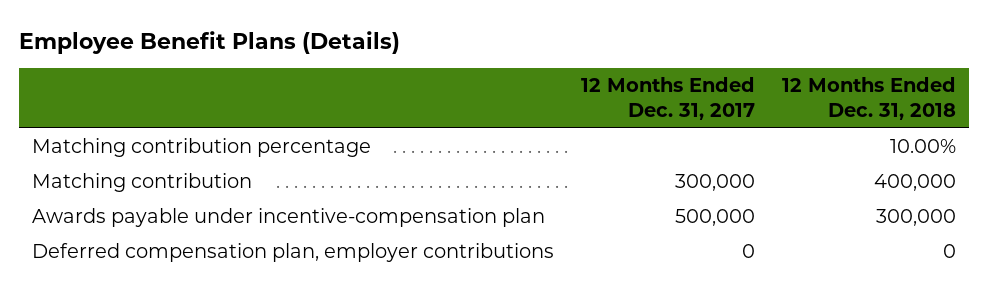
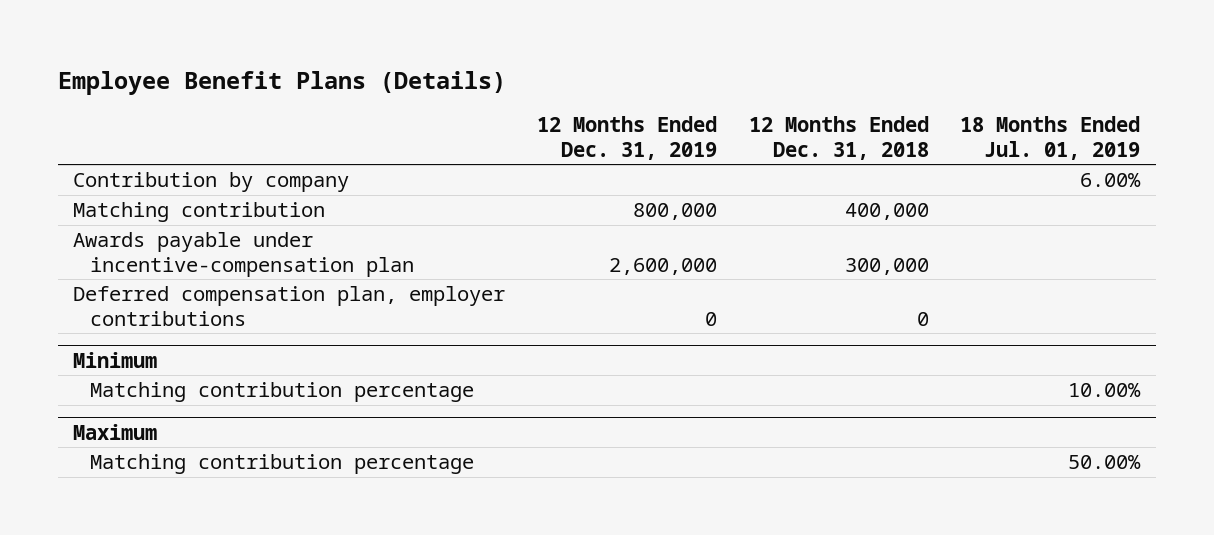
[581,77,756,120] 12 Months Ended Dec. 31, 2017 -> none
none -> [537,116,718,160] 12 Months Ended Dec. 31, 2019
none -> [960,116,1141,160] 18 Months Ended Jul. 01, 2019
[32,138,372,158] Matching contribution percentage -> none
none -> [73,172,350,193] Contribution by company
none -> [73,351,158,368] Minimum
none -> [89,382,474,403] Matching contribution percentage
none -> [73,423,158,440] Maximum
none -> [89,454,474,475] Matching contribution percentage

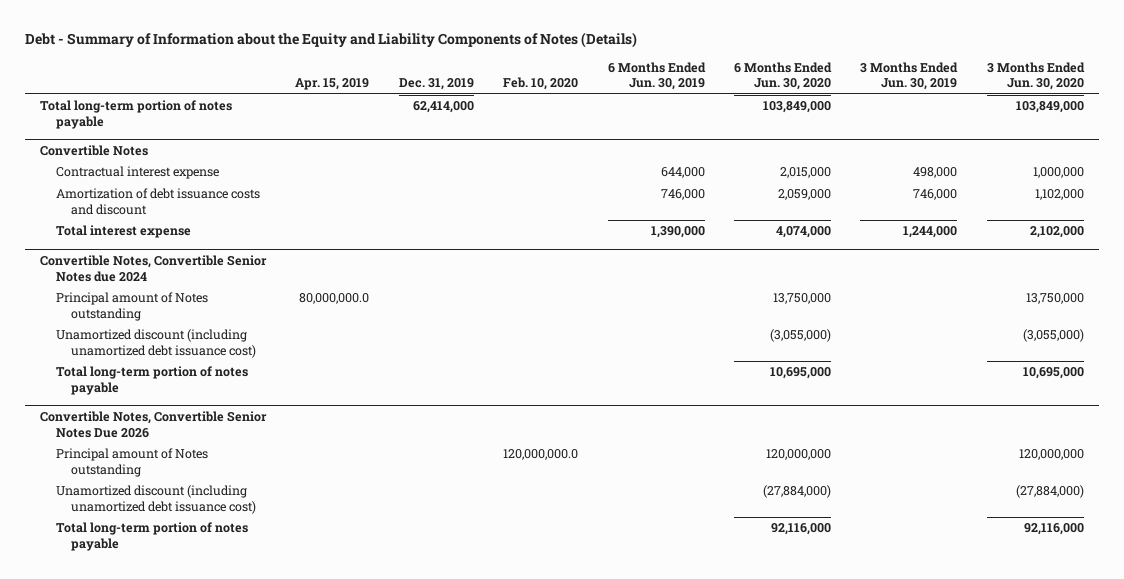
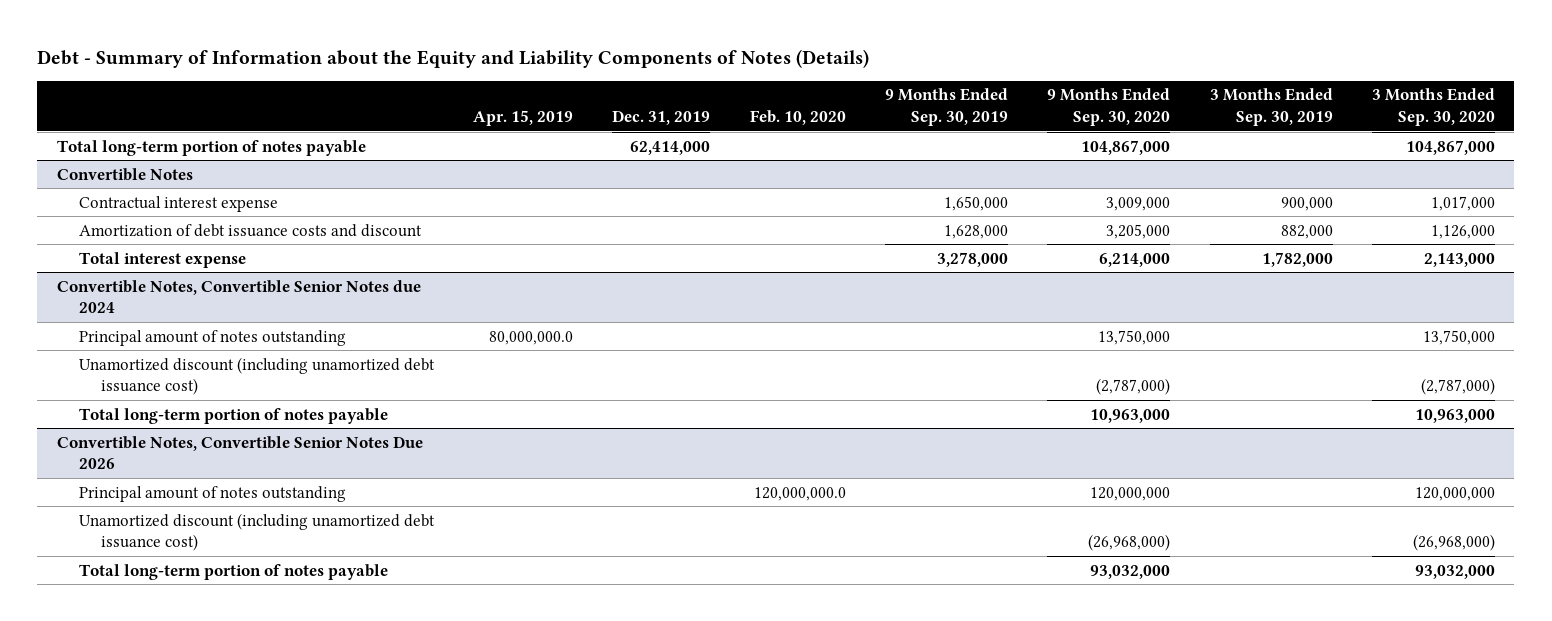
[607,61,706,91] 6 Months Ended Jun. 30, 2019 -> none
[733,61,832,91] 6 Months Ended Jun. 30, 2020 -> none
[860,61,959,91] 3 Months Ended Jun. 30, 2019 -> none
[986,61,1085,91] 3 Months Ended Jun. 30, 2020 -> none
none -> [885,88,1009,127] 9 Months Ended Sep. 30, 2019
none -> [1047,88,1171,127] 9 Months Ended Sep. 30, 2020
none -> [1209,88,1333,127] 3 Months Ended Sep. 30, 2019
none -> [1371,88,1495,127] 3 Months Ended Sep. 30, 2020
[55,292,208,321] Principal amount of Notes outstanding -> [78,329,346,346] Principal amount of notes outstanding
[55,448,208,477] Principal amount of Notes outstanding -> [78,485,346,502] Principal amount of notes outstanding

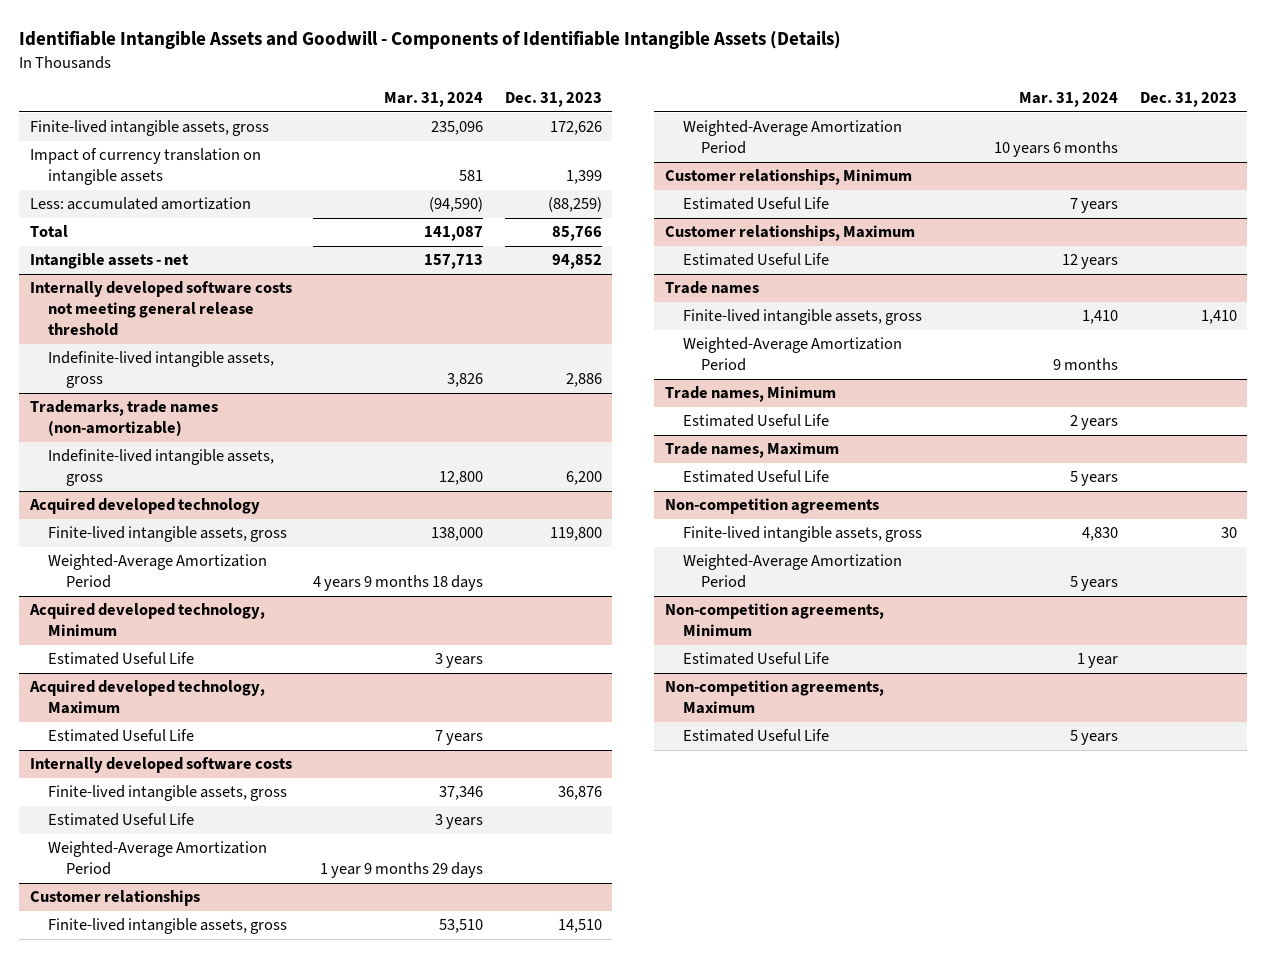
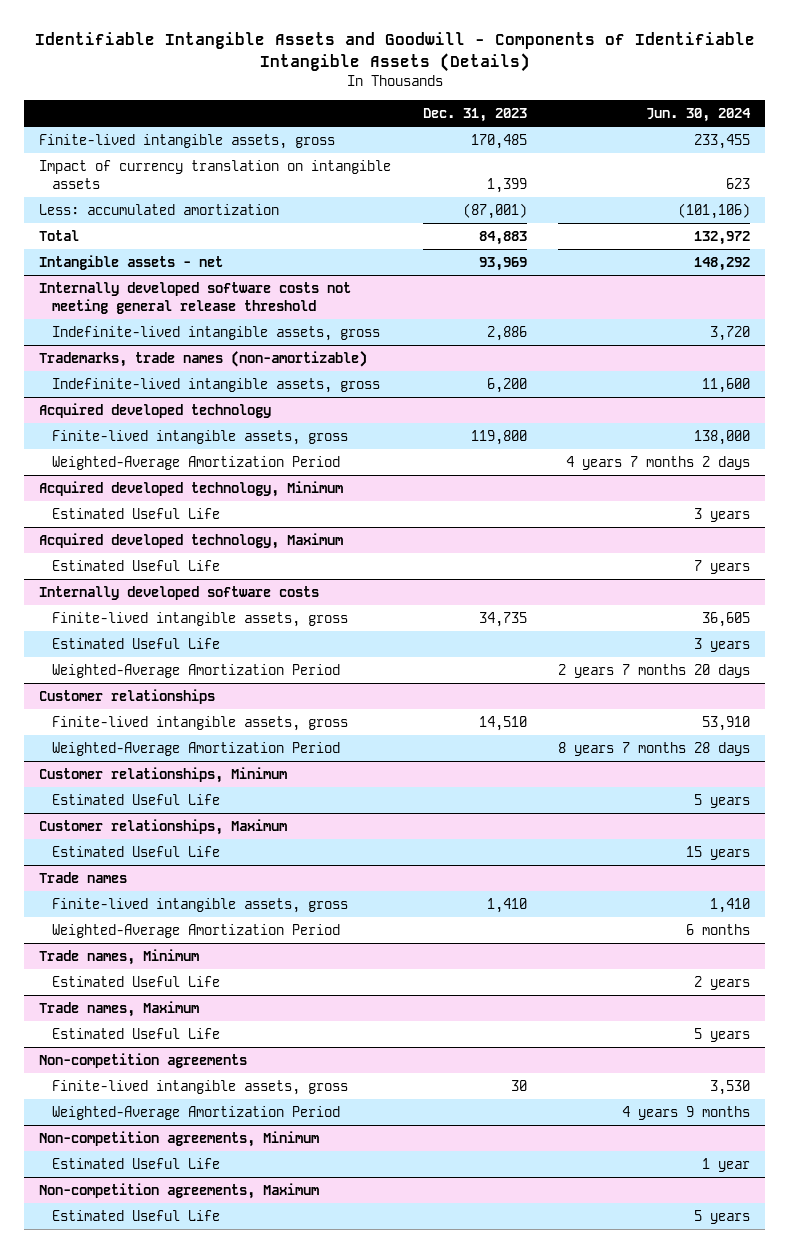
[384,92,484,108] Mar. 31, 2024 -> none
none -> [645,108,751,123] Jun. 30, 2024
[549,121,602,136] 172,626 -> [470,133,527,149] 170,485
[547,197,602,213] (88,259) -> [462,202,527,219] (87,001)
[551,226,602,242] 85,766 -> [478,230,527,245] 84,883
[551,254,602,270] 94,852 -> [478,256,527,271] 93,969
[557,786,602,801] 36,876 -> [478,611,527,627] 34,735

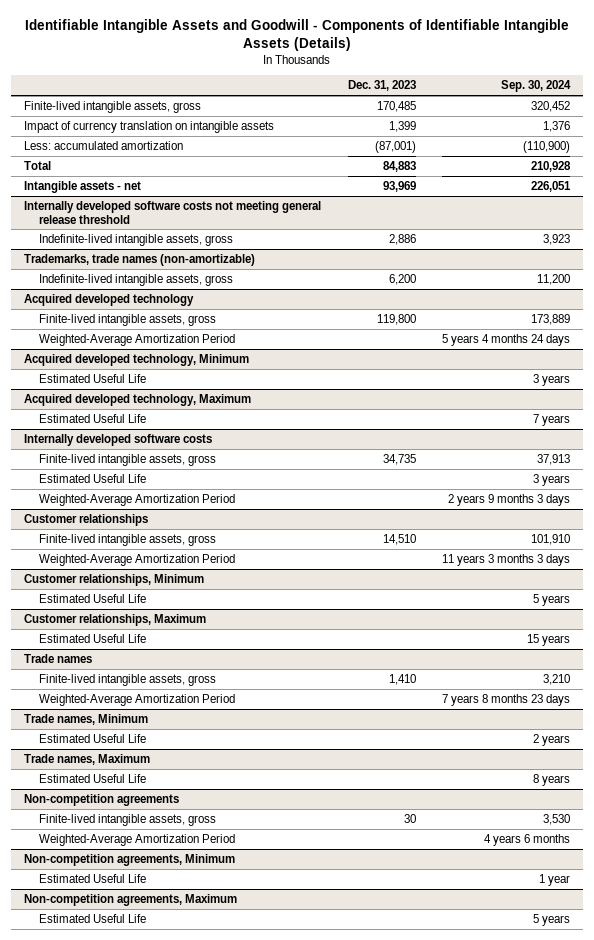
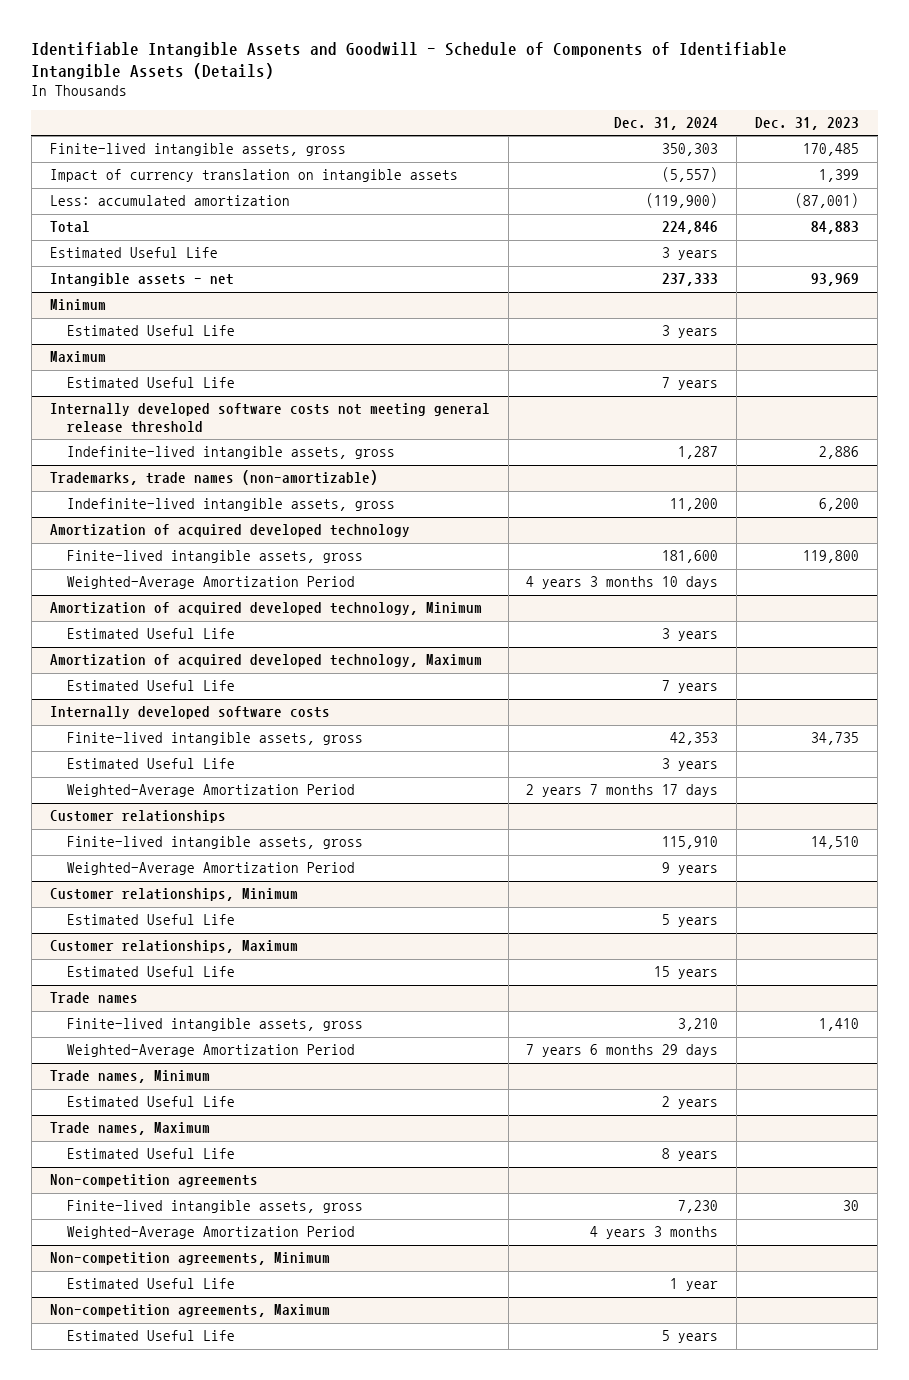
[25,18,570,51] Identifiable Intangible Assets and Goodwill - Components of Identifiable Intangible Assets (Details) -> [31,41,788,79] Identifiable Intangible Assets and Goodwill - Schedule of Components of Identifiable Intangible Assets (Details)
[500,80,571,93] Sep. 30, 2024 -> none
none -> [614,117,719,131] Dec. 31, 2024
none -> [49,247,218,259] Estimated Useful Life
none -> [49,299,106,311] Minimum
none -> [66,325,235,337] Estimated Useful Life
none -> [49,351,106,363] Maximum
none -> [66,377,235,389] Estimated Useful Life
[24,293,195,306] Acquired developed technology -> [49,524,410,538] Amortization of acquired developed technology
[24,353,250,366] Acquired developed technology, Minimum -> [49,602,482,616] Amortization of acquired developed technology, Minimum
[24,393,252,406] Acquired developed technology, Maximum -> [49,654,482,668] Amortization of acquired developed technology, Maximum

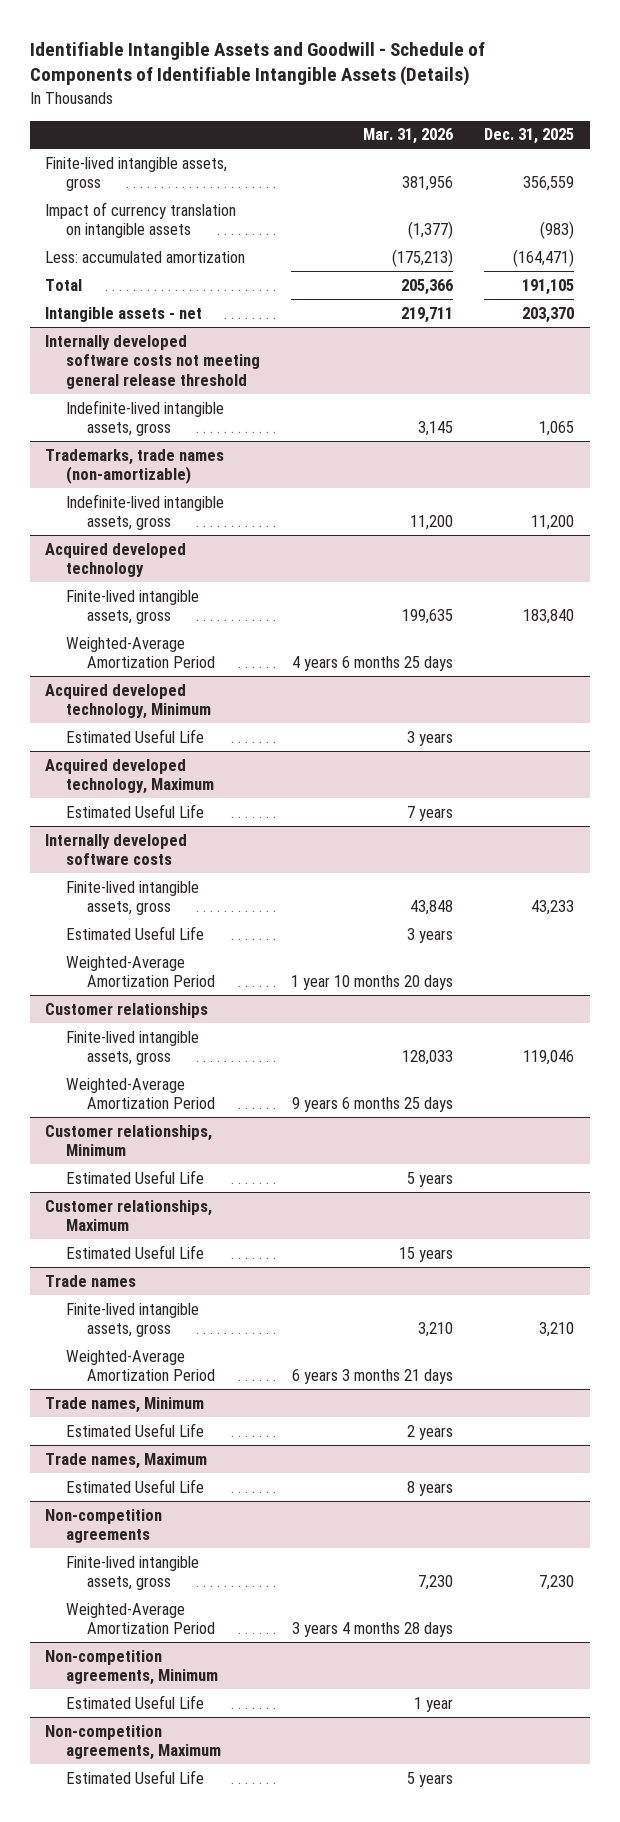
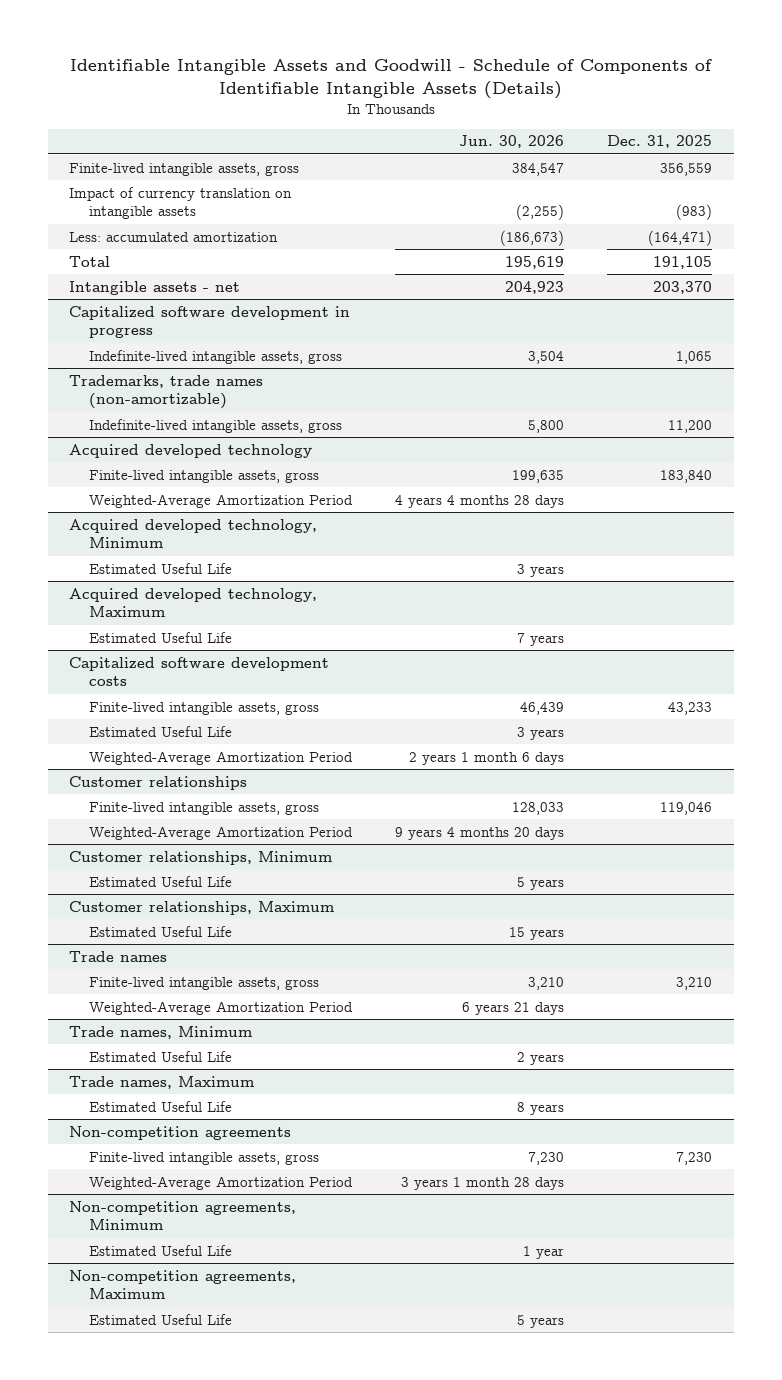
[363,128,454,145] Mar. 31, 2026 -> none
none -> [459,135,565,149] Jun. 30, 2026
[45,334,260,390] Internally developed software costs not meeting general release threshold -> [69,305,351,339] Capitalized software development in progress
[45,833,188,866] Internally developed software costs -> [69,656,330,687] Capitalized software development costs

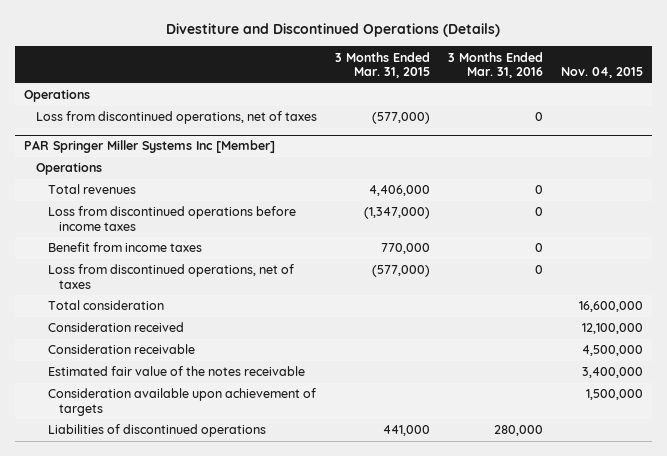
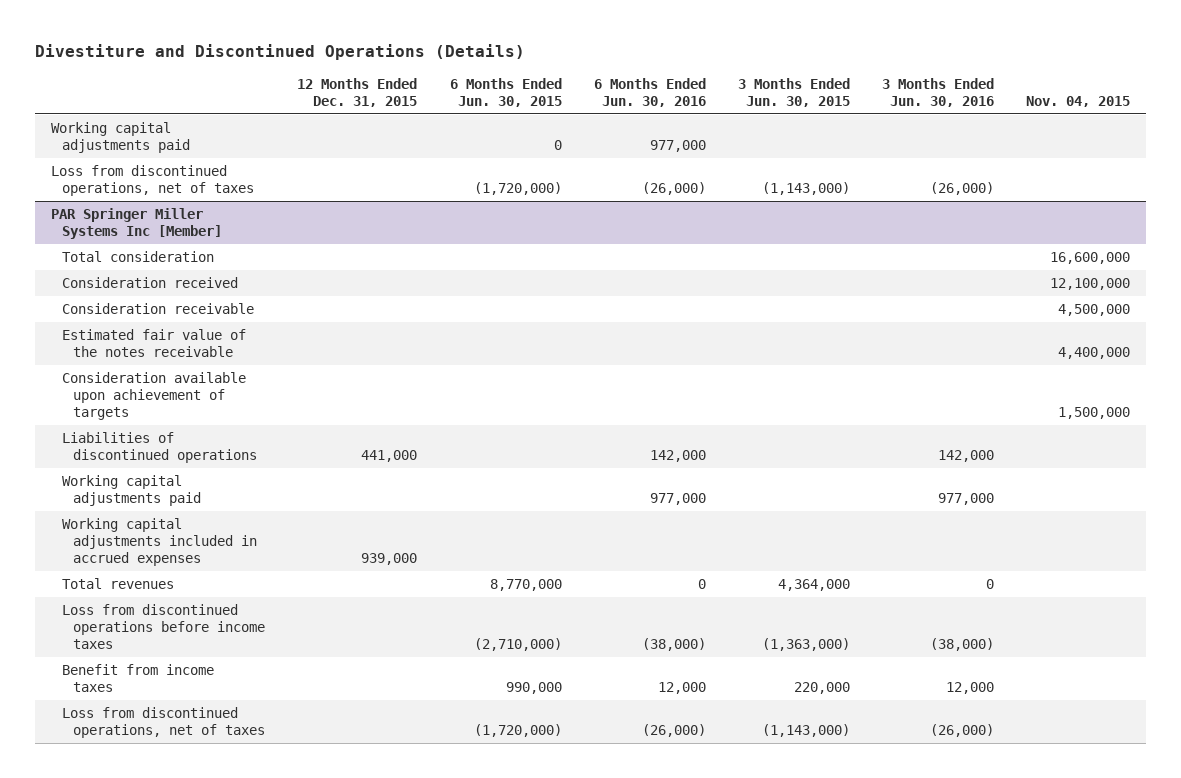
[334,51,430,79] 3 Months Ended Mar. 31, 2015 -> none
[447,51,543,79] 3 Months Ended Mar. 31, 2016 -> none
none -> [297,77,418,108] 12 Months Ended Dec. 31, 2015
none -> [449,77,562,108] 6 Months Ended Jun. 30, 2015
none -> [593,77,706,108] 6 Months Ended Jun. 30, 2016
none -> [737,77,850,108] 3 Months Ended Jun. 30, 2015
none -> [881,77,994,108] 3 Months Ended Jun. 30, 2016
[23,89,90,103] Operations -> none
none -> [51,121,191,154] Working capital adjustments paid
[35,162,102,176] Operations -> none
[581,367,643,379] 3,400,000 -> [1057,347,1130,360] 4,400,000
none -> [62,474,202,507] Working capital adjustments paid
none -> [62,517,258,567] Working capital adjustments included in accrued expenses
[47,184,136,195] Total revenues -> [62,577,175,589] Total revenues
[47,206,296,231] Loss from discontinued operations before income taxes -> [62,603,266,650] Loss from discontinued operations before income taxes
[47,242,202,253] Benefit from income taxes -> [62,663,215,693] Benefit from income taxes
[47,264,294,289] Loss from discontinued operations, net of taxes -> [62,706,266,739] Loss from discontinued operations, net of taxes

